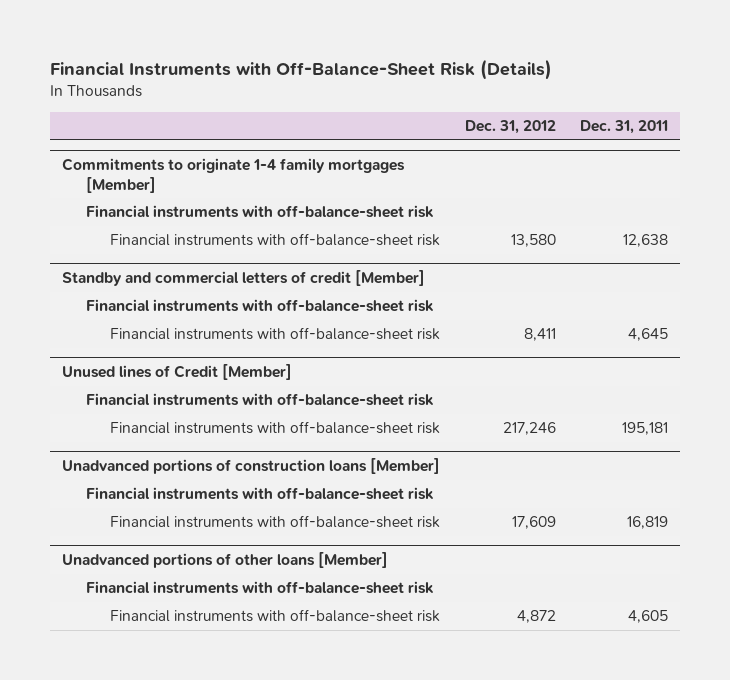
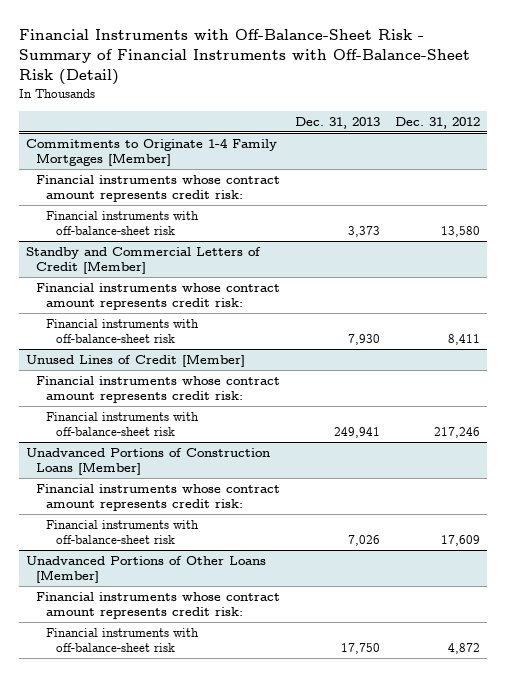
[50,58,553,80] Financial Instruments with Off-Balance-Sheet Risk (Details) -> [19,28,471,86] Financial Instruments with Off-Balance-Sheet Risk - Summary of Financial Instruments with Off-Balance-Sheet Risk (Detail)
[579,119,668,134] Dec. 31, 2011 -> none
none -> [295,116,381,129] Dec. 31, 2013
[62,158,406,193] Commitments to originate 1-4 family mortgages [Member] -> [26,137,278,167] Commitments to Originate 1-4 Family Mortgages [Member]
[86,205,435,219] Financial instruments with off-balance-sheet risk -> [36,174,281,203] Financial instruments whose contract amount represents credit risk:
[62,270,426,287] Standby and commercial letters of credit [Member] -> [26,246,262,275] Standby and Commercial Letters of Credit [Member]
[86,299,435,313] Financial instruments with off-balance-sheet risk -> [36,282,281,311] Financial instruments whose contract amount represents credit risk:
[62,364,293,381] Unused lines of Credit [Member] -> [26,353,246,367] Unused Lines of Credit [Member]
[86,393,435,407] Financial instruments with off-balance-sheet risk -> [36,375,281,404] Financial instruments whose contract amount represents credit risk:
[62,458,441,475] Unadvanced portions of construction loans [Member] -> [26,447,271,476] Unadvanced Portions of Construction Loans [Member]
[86,487,435,501] Financial instruments with off-balance-sheet risk -> [36,483,281,512] Financial instruments whose contract amount represents credit risk:
[62,552,389,569] Unadvanced portions of other loans [Member] -> [26,555,267,584] Unadvanced Portions of Other Loans [Member]
[86,581,435,595] Financial instruments with off-balance-sheet risk -> [36,591,281,620] Financial instruments whose contract amount represents credit risk:

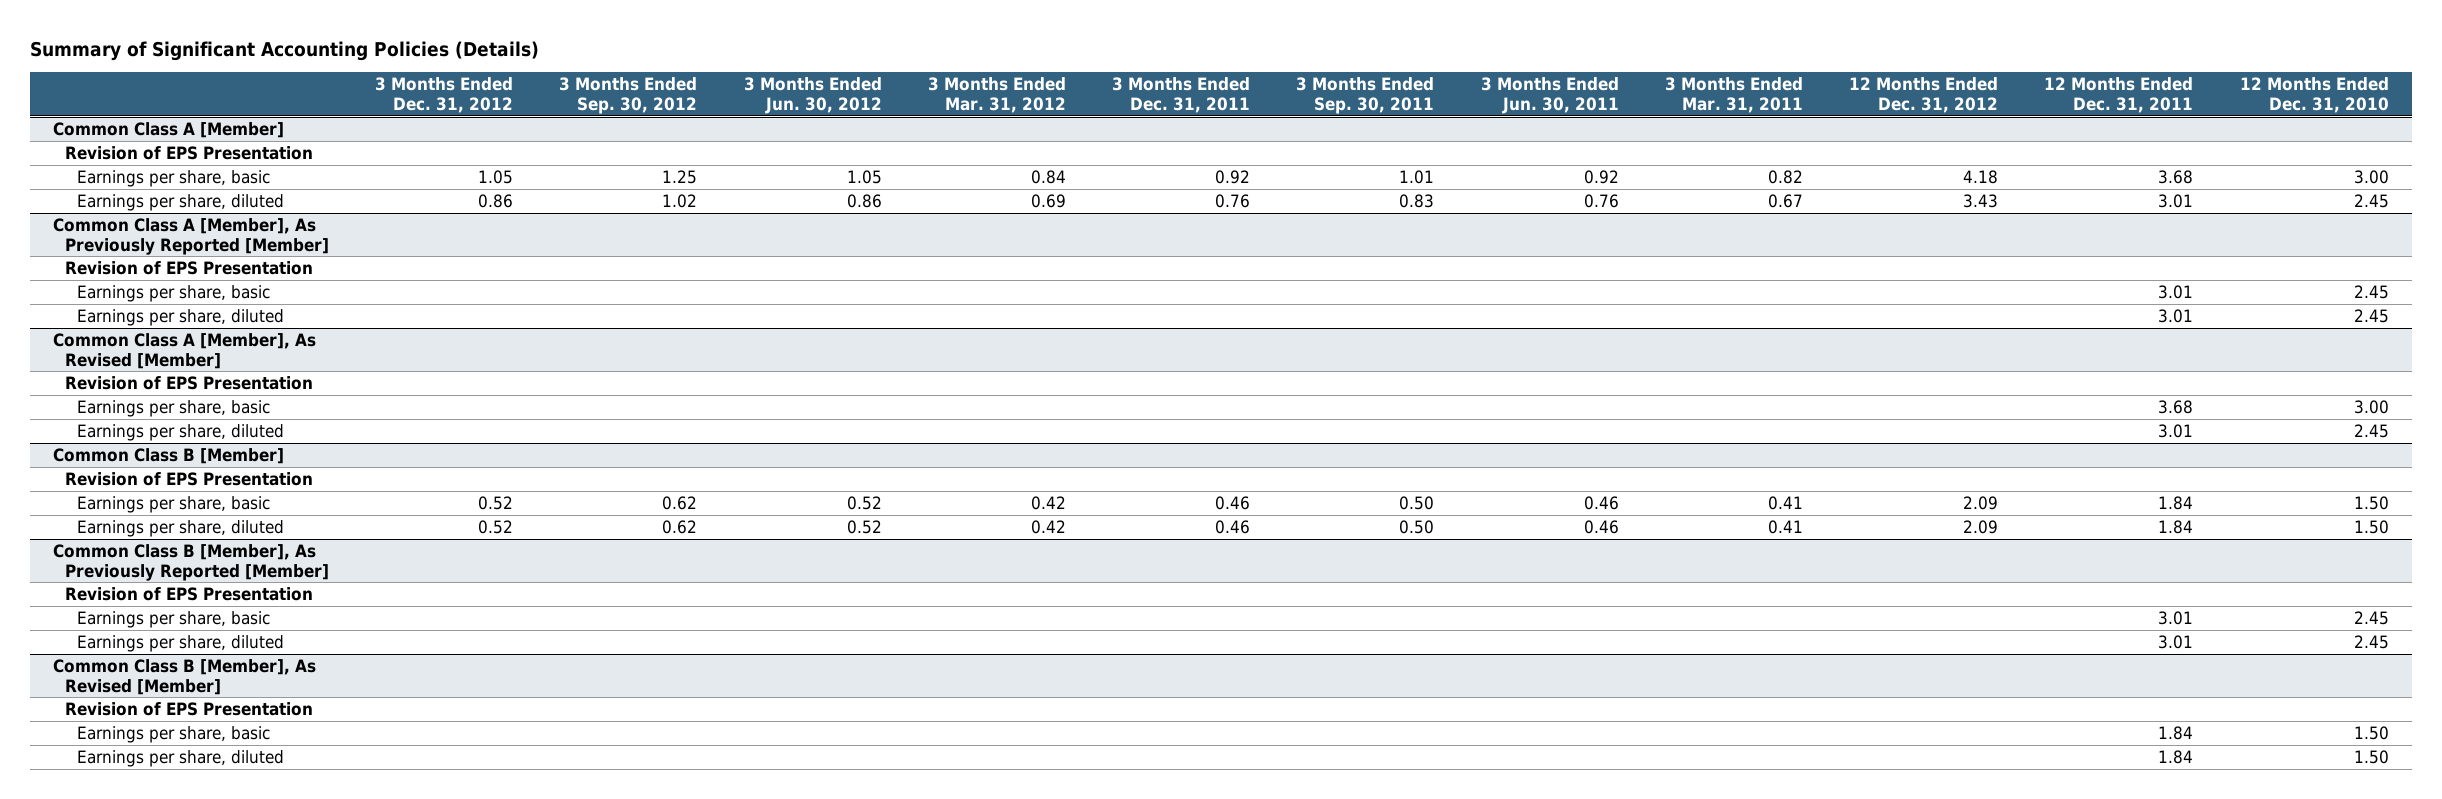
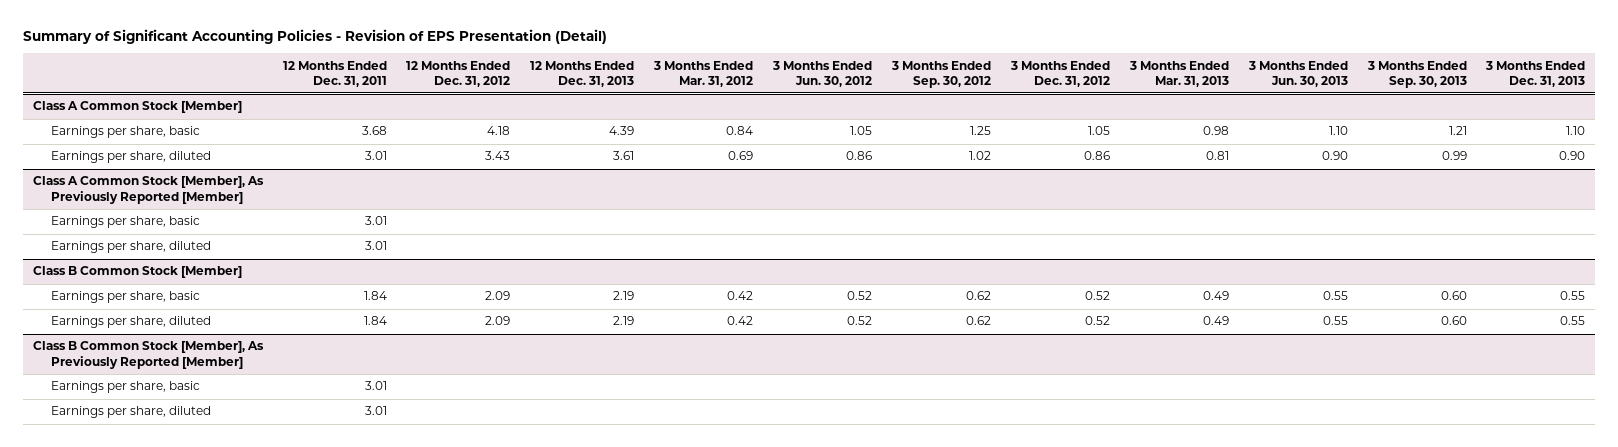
[29,40,539,61] Summary of Significant Accounting Policies (Details) -> [22,29,607,45] Summary of Significant Accounting Policies - Revision of EPS Presentation (Detail)
[1112,77,1251,114] 3 Months Ended Dec. 31, 2011 -> none
[1296,77,1435,115] 3 Months Ended Sep. 30, 2011 -> none
[1480,77,1619,115] 3 Months Ended Jun. 30, 2011 -> none
[1664,77,1803,114] 3 Months Ended Mar. 31, 2011 -> none
[2239,77,2389,114] 12 Months Ended Dec. 31, 2010 -> none
none -> [530,60,635,87] 12 Months Ended Dec. 31, 2013
none -> [1128,60,1229,87] 3 Months Ended Mar. 31, 2013
none -> [1247,60,1348,87] 3 Months Ended Jun. 30, 2013
none -> [1366,60,1467,88] 3 Months Ended Sep. 30, 2013
none -> [1485,60,1586,87] 3 Months Ended Dec. 31, 2013
[64,145,313,160] Revision of EPS Presentation -> none
[52,121,284,138] Common Class A [Member] -> [32,101,242,114] Class A Common Stock [Member]
[64,260,313,275] Revision of EPS Presentation -> none
[52,217,329,255] Common Class A [Member], As Previously Reported [Member] -> [32,176,264,204] Class A Common Stock [Member], As Previously Reported [Member]
[52,332,316,369] Common Class A [Member], As Revised [Member] -> none
[64,375,313,390] Revision of EPS Presentation -> none
[76,399,270,417] Earnings per share, basic -> none
[76,423,284,441] Earnings per share, diluted -> none
[64,471,313,486] Revision of EPS Presentation -> none
[52,447,284,464] Common Class B [Member] -> [32,266,242,279] Class B Common Stock [Member]
[64,586,313,601] Revision of EPS Presentation -> none
[52,543,329,581] Common Class B [Member], As Previously Reported [Member] -> [32,341,264,369] Class B Common Stock [Member], As Previously Reported [Member]
[52,658,316,695] Common Class B [Member], As Revised [Member] -> none
[64,701,313,716] Revision of EPS Presentation -> none
[76,725,270,743] Earnings per share, basic -> none
[76,749,284,767] Earnings per share, diluted -> none

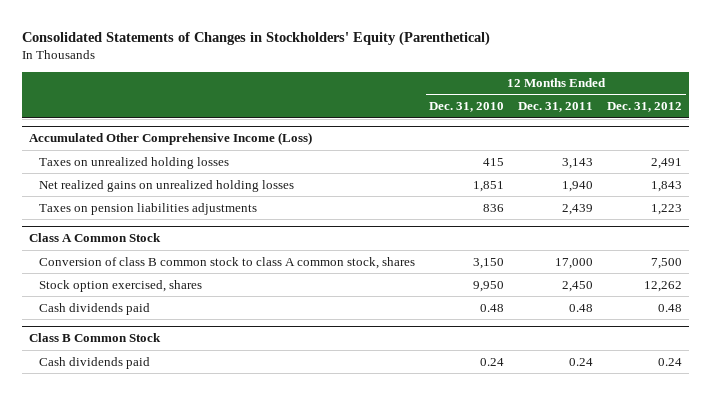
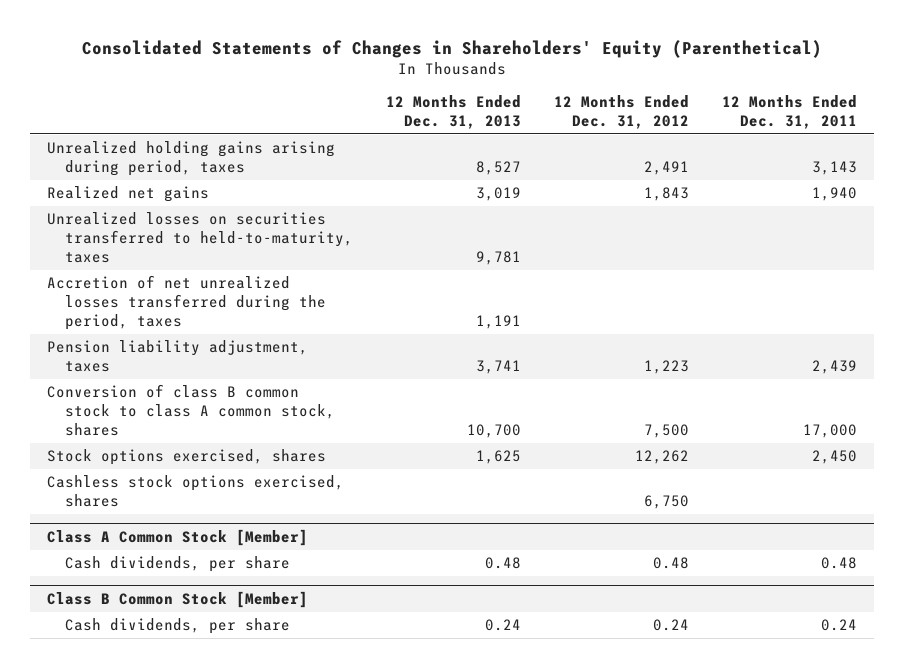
[21,30,490,46] Consolidated Statements of Changes in Stockholders' Equity (Parenthetical) -> [81,39,822,58] Consolidated Statements of Changes in Shareholders' Equity (Parenthetical)
[429,102,505,113] Dec. 31, 2010 -> none
none -> [385,95,521,130] 12 Months Ended Dec. 31, 2013
[28,132,312,146] Accumulated Other Comprehensive Income (Loss) -> none
[28,233,161,243] Class A Common Stock -> none
[39,156,230,169] Taxes on unrealized holding losses -> [46,141,335,177] Unrealized holding gains arising during period, taxes
[39,179,295,192] Net realized gains on unrealized holding losses -> [46,186,209,203] Realized net gains
none -> [46,212,353,263] Unrealized losses on securities transferred to held-to-maturity, taxes
none -> [46,275,326,330] Accretion of net unrealized losses transferred during the period, taxes
[39,202,258,215] Taxes on pension liabilities adjustments -> [46,340,308,373] Pension liability adjustment, taxes
[39,279,203,292] Stock option exercised, shares -> [46,449,326,466] Stock options exercised, shares
none -> [46,475,344,508] Cashless stock options exercised, shares
none -> [46,528,308,546] Class A Common Stock [Member]
[39,302,151,315] Cash dividends paid -> [64,556,290,573] Cash dividends, per share
[28,333,161,343] Class B Common Stock -> [46,590,308,608] Class B Common Stock [Member]
[39,356,151,369] Cash dividends paid -> [64,618,290,635] Cash dividends, per share

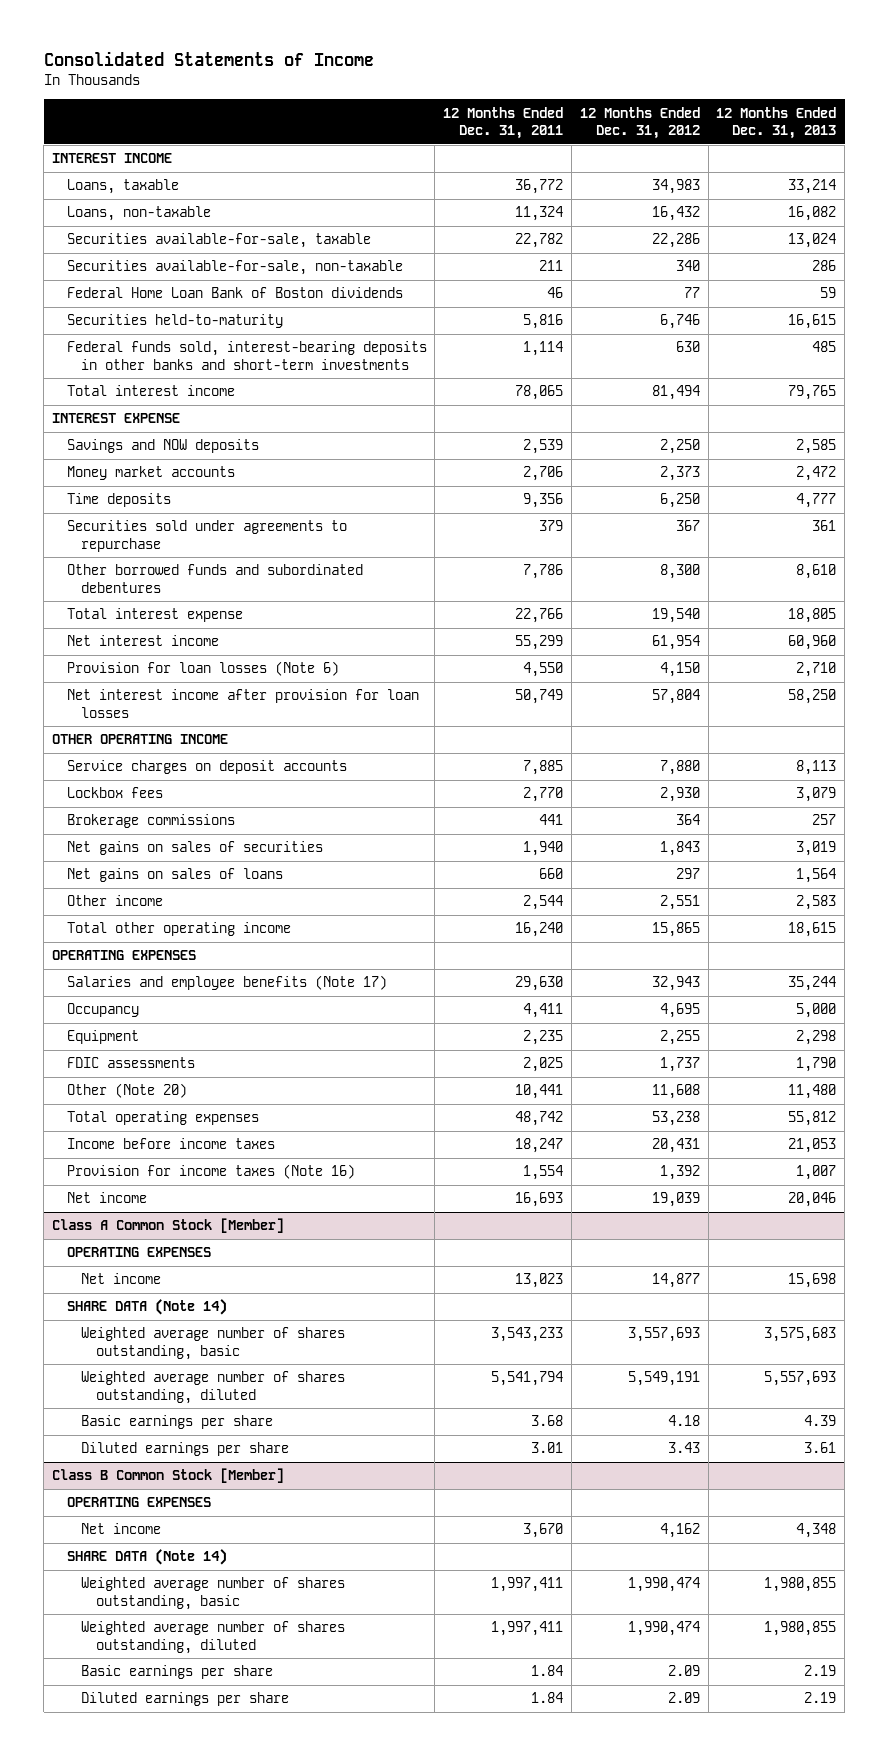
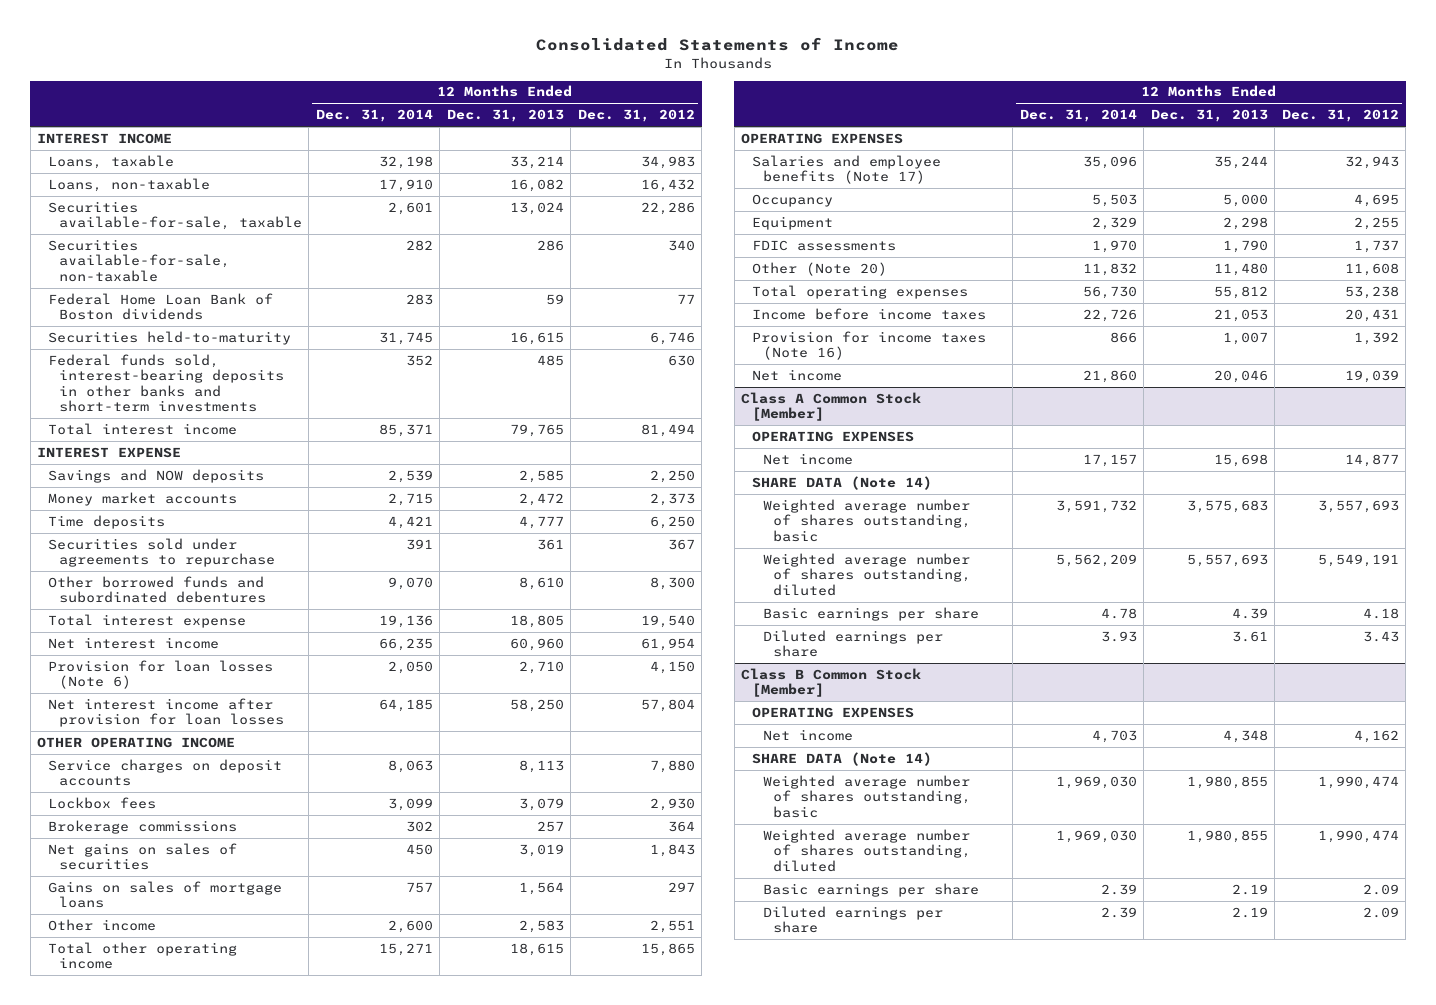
[443,106,564,140] 12 Months Ended Dec. 31, 2011 -> none
none -> [315,109,433,123] Dec. 31, 2014
[66,868,283,883] Net gains on sales of loans -> [47,880,282,909] Gains on sales of mortgage loans

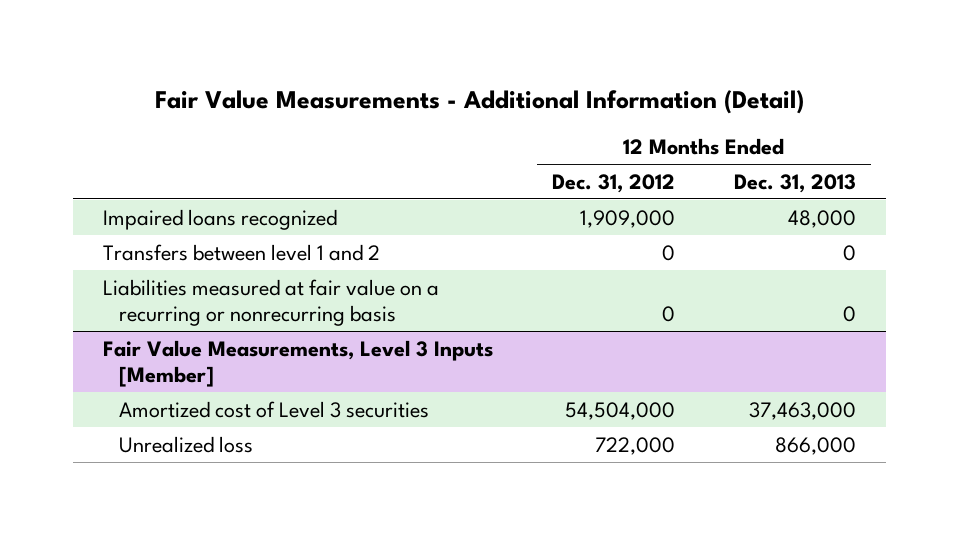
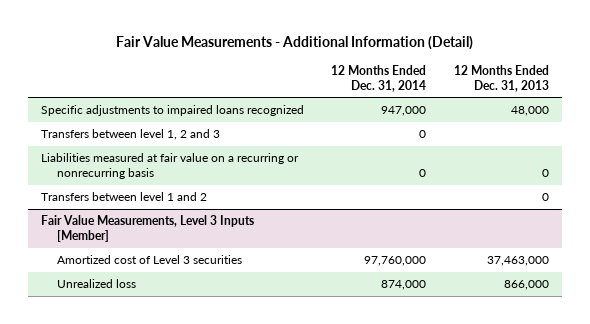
[552,173,676,193] Dec. 31, 2012 -> none
none -> [331,65,427,92] 12 Months Ended Dec. 31, 2014
[102,208,337,230] Impaired loans recognized -> [41,105,305,117] Specific adjustments to impaired loans recognized
none -> [41,129,221,141] Transfers between level 1, 2 and 3
[102,243,380,261] Transfers between level 1 and 2 -> [41,192,208,202] Transfers between level 1 and 2

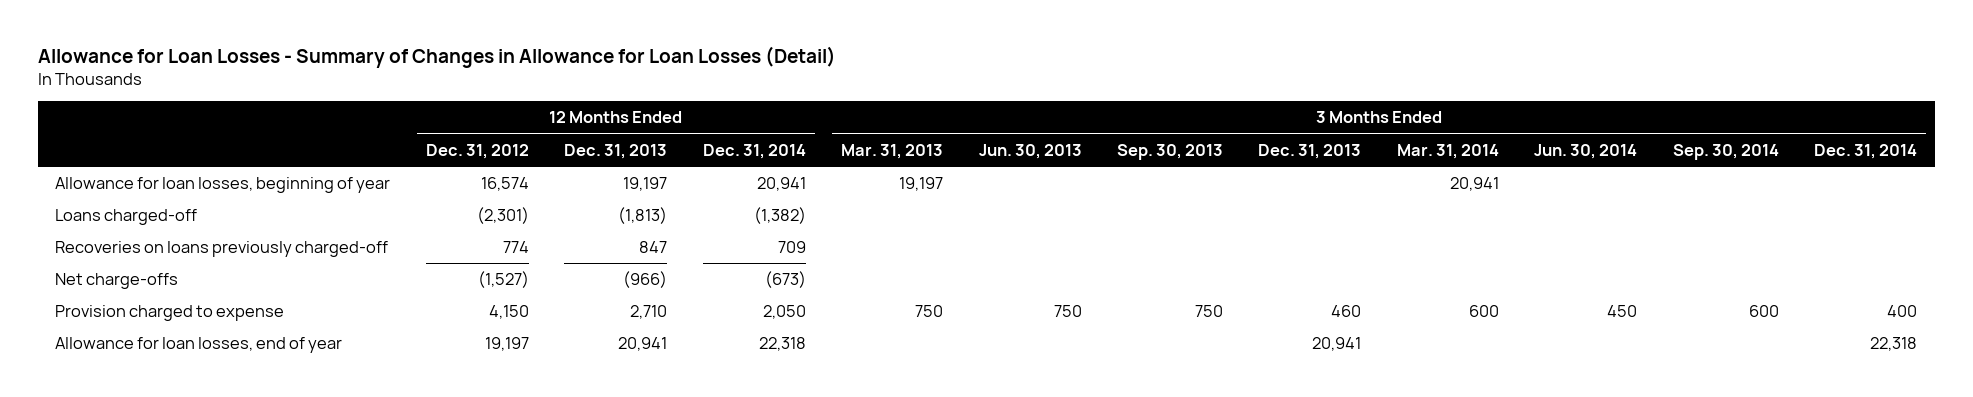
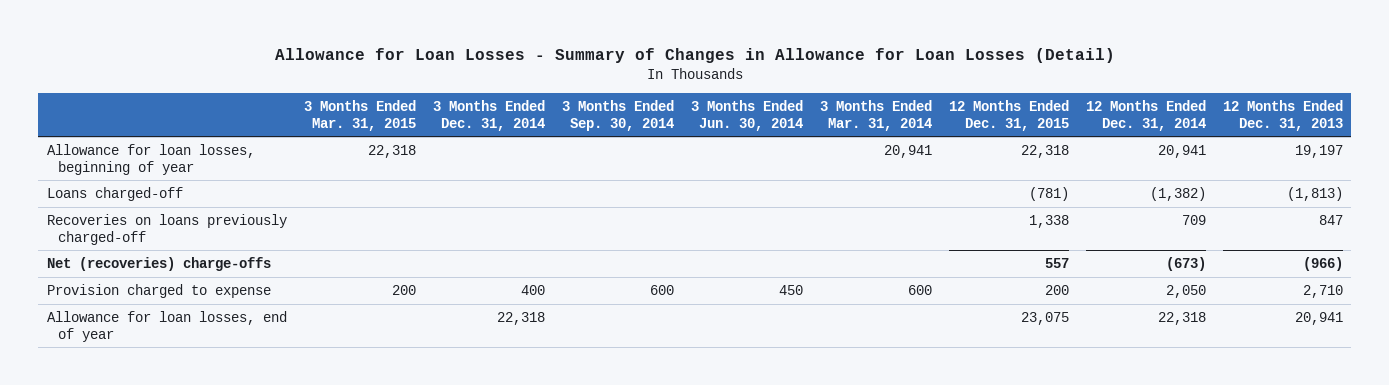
[425,143,529,159] Dec. 31, 2012 -> none
[841,143,944,159] Mar. 31, 2013 -> none
[978,143,1082,159] Jun. 30, 2013 -> none
[1117,143,1224,160] Sep. 30, 2013 -> none
[1258,143,1362,159] Dec. 31, 2013 -> none
none -> [303,100,416,131] 3 Months Ended Mar. 31, 2015
none -> [948,100,1069,131] 12 Months Ended Dec. 31, 2015
[55,273,179,290] Net charge-offs -> [46,256,271,271] Net (recoveries) charge-offs

